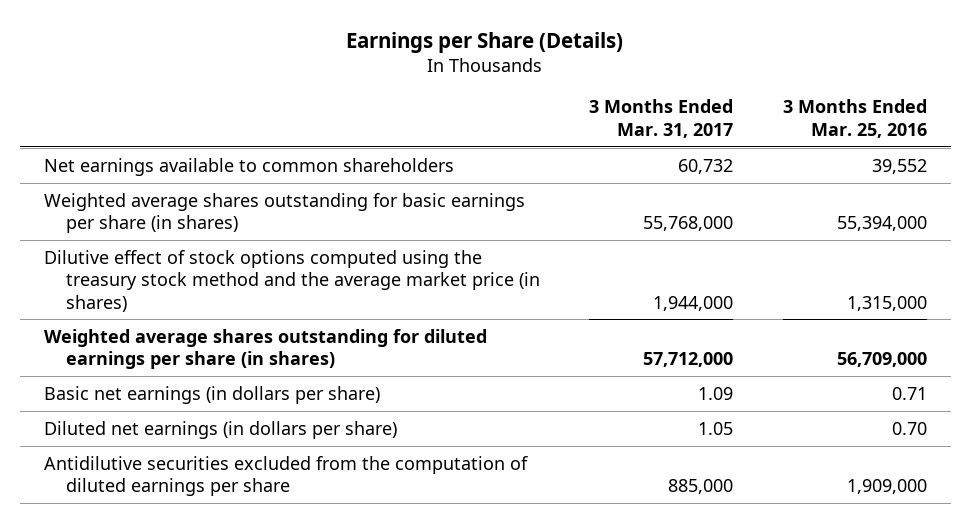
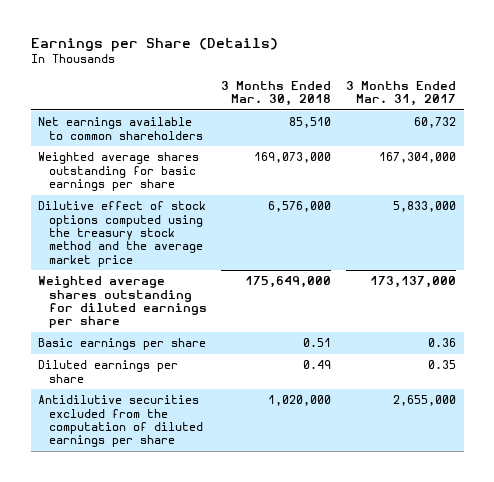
[782,99,927,138] 3 Months Ended Mar. 25, 2016 -> none
none -> [221,80,332,107] 3 Months Ended Mar. 30, 2018
[44,192,526,234] Weighted average shares outstanding for basic earnings per share (in shares) -> [38,152,200,191] Weighted average shares outstanding for basic earnings per share
[643,216,734,232] 55,768,000 -> [379,152,457,164] 167,304,000
[44,249,541,312] Dilutive effect of stock options computed using the treasury stock method and the average market price (in shares) -> [38,201,207,267] Dilutive effect of stock options computed using the treasury stock method and the average market price
[653,295,734,311] 1,944,000 -> [393,201,457,213] 5,833,000
[44,328,488,370] Weighted average shares outstanding for diluted earnings per share (in shares) -> [38,276,207,329] Weighted average shares outstanding for diluted earnings per share
[643,352,734,368] 57,712,000 -> [370,276,457,289] 173,137,000
[44,385,381,404] Basic net earnings (in dollars per share) -> [38,338,207,351] Basic earnings per share
[698,386,734,400] 1.09 -> [428,338,457,348] 0.36
[44,420,398,439] Diluted net earnings (in dollars per share) -> [38,360,179,383] Diluted earnings per share
[698,421,734,435] 1.05 -> [428,360,457,370] 0.35
[668,479,734,495] 885,000 -> [393,395,457,407] 2,655,000

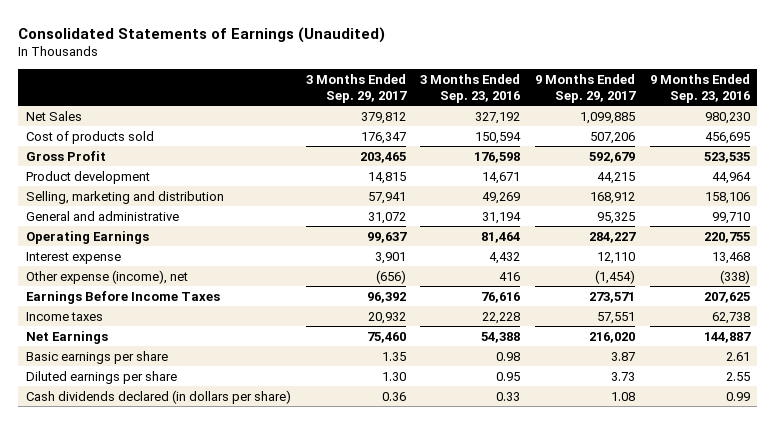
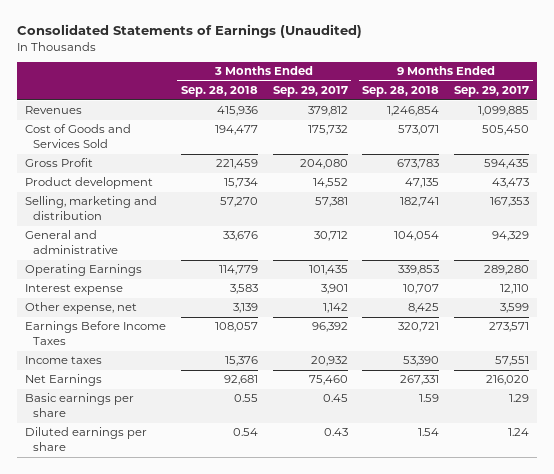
[420,73,521,103] 3 Months Ended Sep. 23, 2016 -> none
[650,73,751,103] 9 Months Ended Sep. 23, 2016 -> none
none -> [180,86,258,98] Sep. 28, 2018
none -> [362,86,440,98] Sep. 28, 2018
[25,130,154,144] Cost of products sold -> none
[25,110,82,121] Net Sales -> [24,106,82,115] Revenues
none -> [24,124,131,149] Cost of Goods and Services Sold
[359,151,406,163] 203,465 -> [299,159,348,170] 204,080
[589,151,636,163] 592,679 -> [484,159,530,170] 594,435
[367,171,406,184] 14,815 -> [312,178,348,189] 14,552
[597,171,636,184] 44,215 -> [492,178,530,189] 43,473
[367,191,406,204] 57,941 -> [314,197,348,208] 57,381
[590,191,636,204] 168,912 -> [490,197,530,208] 167,353
[367,211,406,224] 31,072 -> [313,231,348,242] 30,712
[597,211,636,224] 95,325 -> [492,231,530,242] 94,329
[366,231,407,243] 99,637 -> [308,265,348,276] 101,435
[589,231,637,243] 284,227 -> [484,265,530,276] 289,280
[25,269,188,284] Other expense (income), net -> [24,302,137,315] Other expense, net
[375,269,406,284] (656) -> [322,303,348,314] 1,142
[595,269,636,284] (1,454) -> [500,303,530,314] 3,599
[25,389,291,404] Cash dividends declared (in dollars per share) -> none
[381,351,406,361] 1.35 -> [322,394,348,403] 0.45
[611,351,636,361] 3.87 -> [509,394,530,403] 1.29
[381,371,406,381] 1.30 -> [323,428,348,437] 0.43
[611,371,636,381] 3.73 -> [508,428,530,437] 1.24

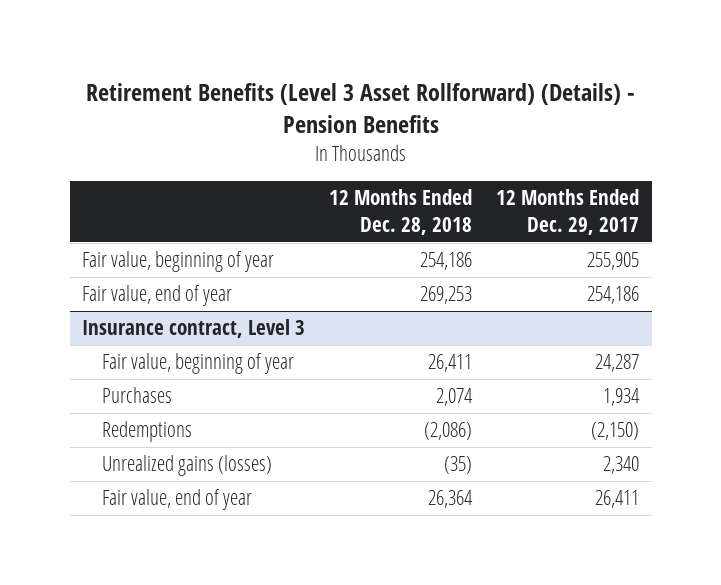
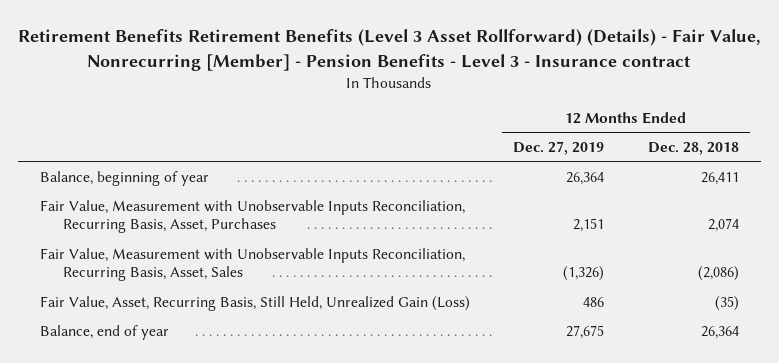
[85,83,635,134] Retirement Benefits (Level 3 Asset Rollforward) (Details) - Pension Benefits -> [18,29,761,71] Retirement Benefits Retirement Benefits (Level 3 Asset Rollforward) (Details) - Fair Value, Nonrecurring [Member] - Pension Benefits - Level 3 - Insurance contract
[496,189,640,235] 12 Months Ended Dec. 29, 2017 -> none
none -> [513,140,605,155] Dec. 27, 2019
[81,251,274,273] Fair value, beginning of year -> none
[81,285,232,307] Fair value, end of year -> none
[81,319,305,339] Insurance contract, Level 3 -> none
[102,353,295,375] Fair value, beginning of year -> [39,170,209,186] Balance, beginning of year
[102,387,173,404] Purchases -> [39,199,465,234] Fair Value, Measurement with Unobservable Inputs Reconciliation, Recurring Basis, Asset, Purchases
[102,421,193,443] Redemptions -> [39,247,465,282] Fair Value, Measurement with Unobservable Inputs Reconciliation, Recurring Basis, Asset, Sales
[102,455,273,477] Unrealized gains (losses) -> [39,295,470,311] Fair Value, Asset, Recurring Basis, Still Held, Unrealized Gain (Loss)
[102,489,253,511] Fair value, end of year -> [39,324,169,340] Balance, end of year

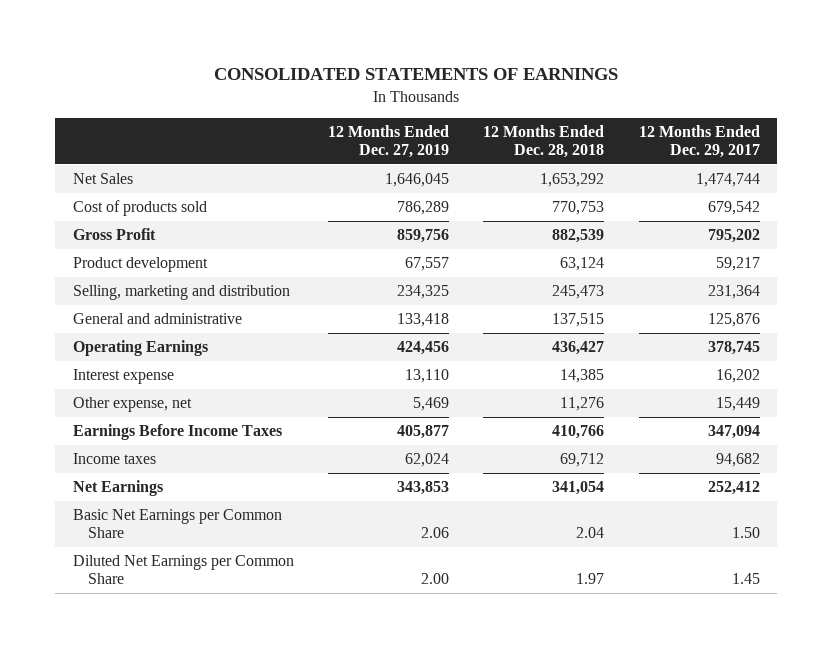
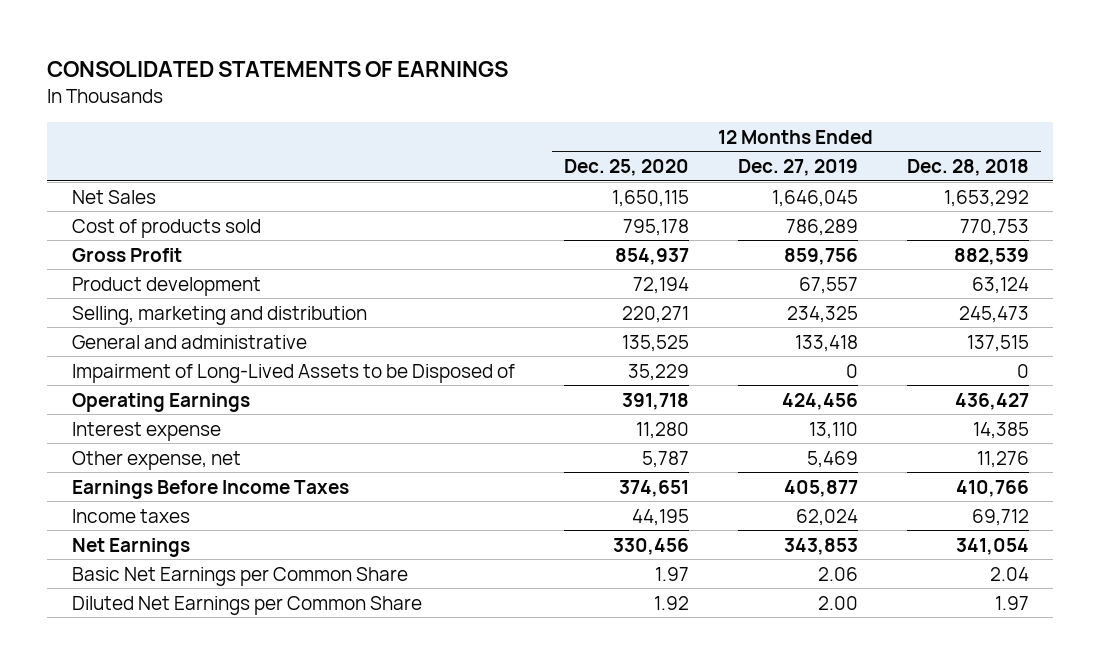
[638,124,760,159] 12 Months Ended Dec. 29, 2017 -> none
none -> [563,158,689,176] Dec. 25, 2020
none -> [71,363,515,383] Impairment of Long-Lived Assets to be Disposed of

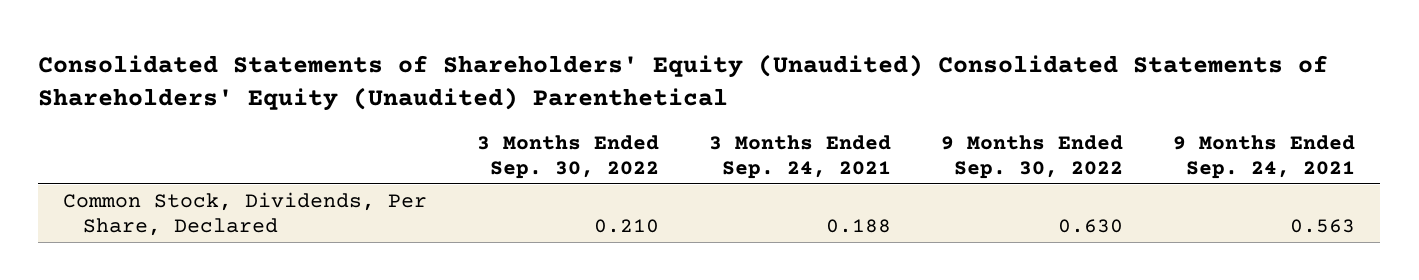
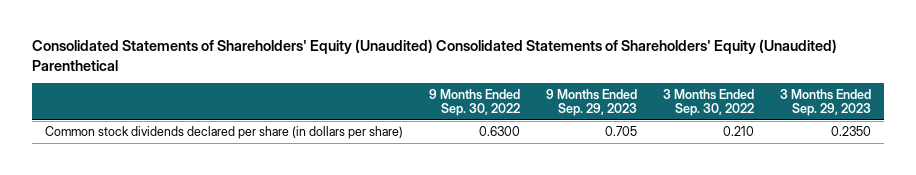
[709,134,892,180] 3 Months Ended Sep. 24, 2021 -> none
[1173,134,1356,180] 9 Months Ended Sep. 24, 2021 -> none
none -> [545,88,637,117] 9 Months Ended Sep. 29, 2023
none -> [780,88,872,117] 3 Months Ended Sep. 29, 2023
[63,192,428,237] Common Stock, Dividends, Per Share, Declared -> [44,126,403,140] Common stock dividends declared per share (in dollars per share)
[1058,219,1124,234] 0.630 -> [478,126,520,137] 0.6300

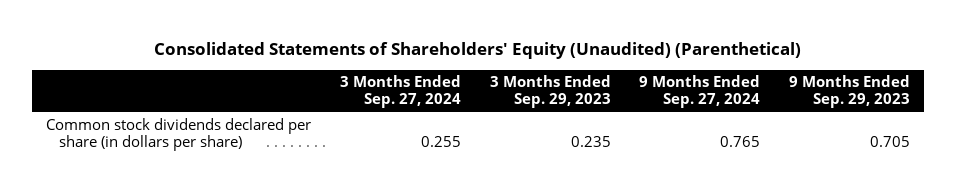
[31,39,837,71] Consolidated Statements of Shareholders' Equity (Unaudited) Consolidated Statements of Shareholders' Equity (Unaudited) Parenthetical -> [154,41,802,59] Consolidated Statements of Shareholders' Equity (Unaudited) (Parenthetical)
[428,88,520,117] 9 Months Ended Sep. 30, 2022 -> none
[663,88,755,117] 3 Months Ended Sep. 30, 2022 -> none
none -> [339,75,461,109] 3 Months Ended Sep. 27, 2024
none -> [639,75,761,109] 9 Months Ended Sep. 27, 2024
[831,126,872,137] 0.2350 -> [570,135,611,147] 0.235

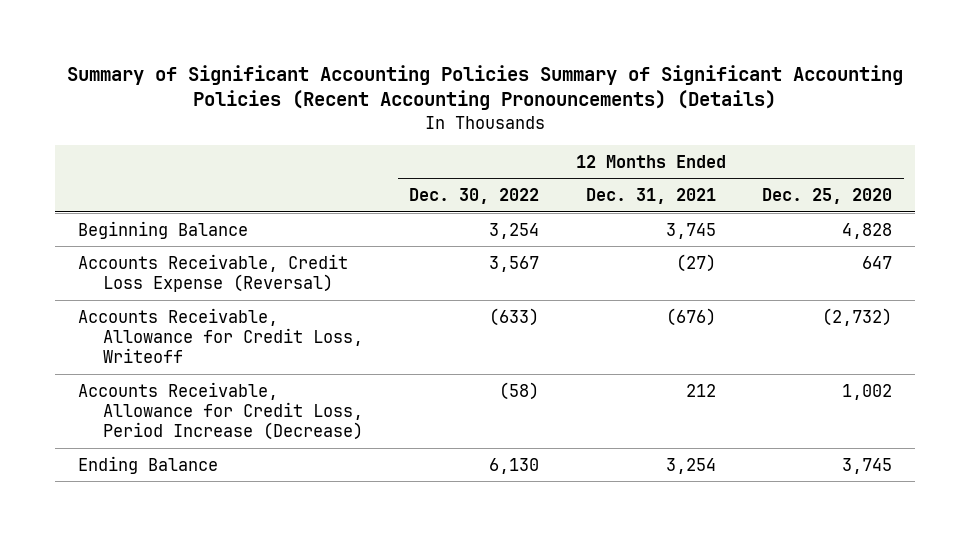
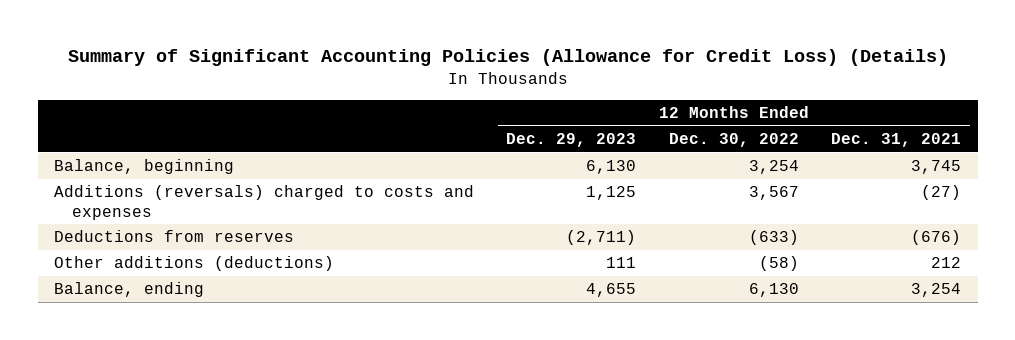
[67,64,904,111] Summary of Significant Accounting Policies Summary of Significant Accounting Policies (Recent Accounting Pronouncements) (Details) -> [67,49,948,67] Summary of Significant Accounting Policies (Allowance for Credit Loss) (Details)
[762,188,893,205] Dec. 25, 2020 -> none
none -> [506,132,637,147] Dec. 29, 2023
[78,220,249,239] Beginning Balance -> [53,159,234,175] Balance, beginning
[78,253,349,292] Accounts Receivable, Credit Loss Expense (Reversal) -> [53,185,474,220] Additions (reversals) charged to costs and expenses
[78,307,363,364] Accounts Receivable, Allowance for Credit Loss, Writeoff -> [53,230,294,243] Deductions from reserves
[78,381,363,441] Accounts Receivable, Allowance for Credit Loss, Period Increase (Decrease) -> [53,256,334,272] Other additions (deductions)
[78,455,219,474] Ending Balance -> [53,282,204,298] Balance, ending

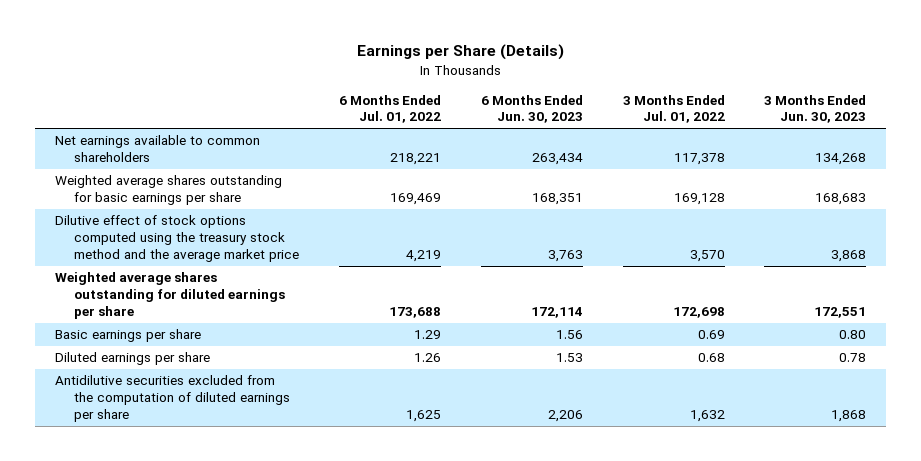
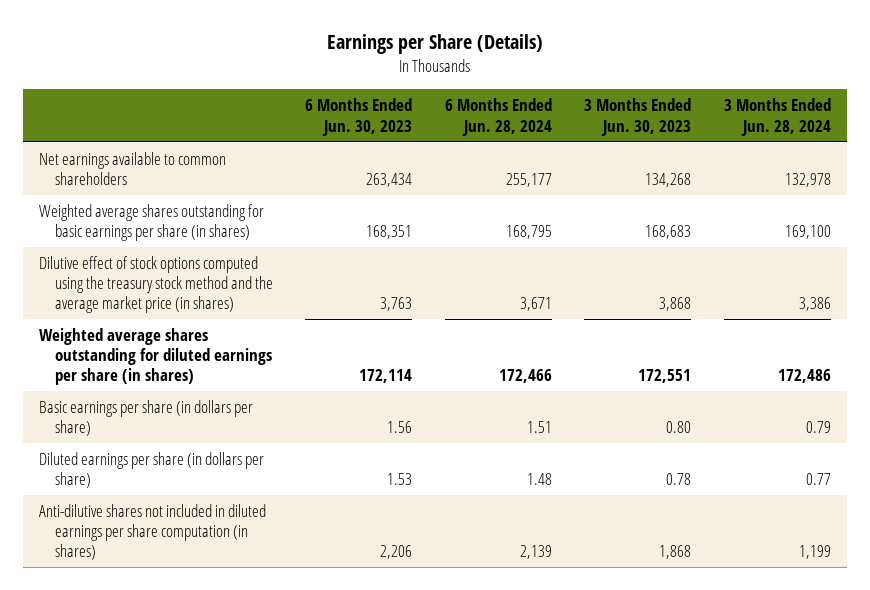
[338,94,441,124] 6 Months Ended Jul. 01, 2022 -> none
[622,94,725,124] 3 Months Ended Jul. 01, 2022 -> none
none -> [444,98,552,136] 6 Months Ended Jun. 28, 2024
none -> [723,98,831,136] 3 Months Ended Jun. 28, 2024
[55,175,283,206] Weighted average shares outstanding for basic earnings per share -> [39,204,265,242] Weighted average shares outstanding for basic earnings per share (in shares)
[55,215,300,262] Dilutive effect of stock options computed using the treasury stock method and the average market price -> [39,256,273,314] Dilutive effect of stock options computed using the treasury stock method and the average market price (in shares)
[55,272,286,319] Weighted average shares outstanding for diluted earnings per share -> [39,328,272,386] Weighted average shares outstanding for diluted earnings per share (in shares)
[55,329,202,343] Basic earnings per share -> [39,400,254,437] Basic earnings per share (in dollars per share)
[55,352,211,366] Diluted earnings per share -> [39,452,265,489] Diluted earnings per share (in dollars per share)
[55,375,291,422] Antidilutive securities excluded from the computation of diluted earnings per share -> [39,504,267,561] Anti-dilutive shares not included in diluted earnings per share computation (in shares)

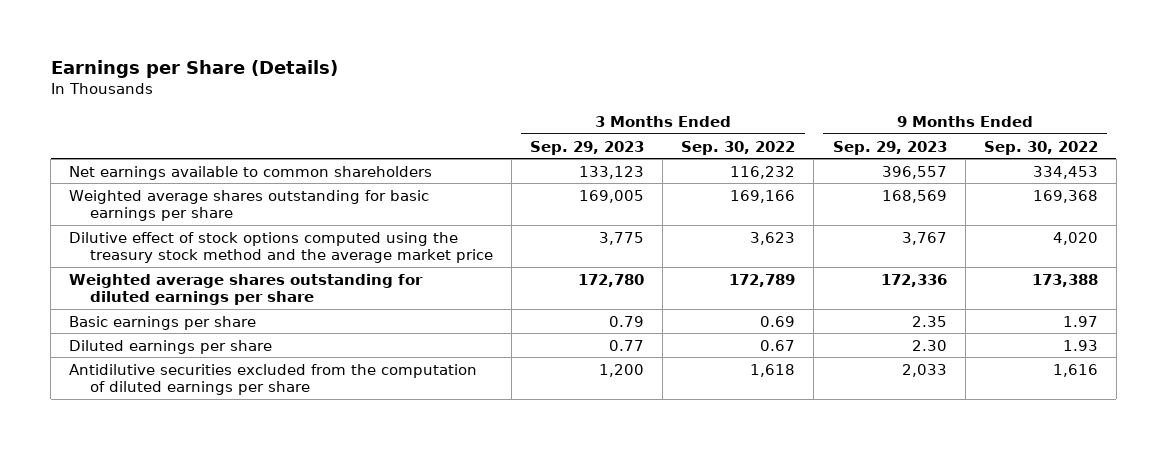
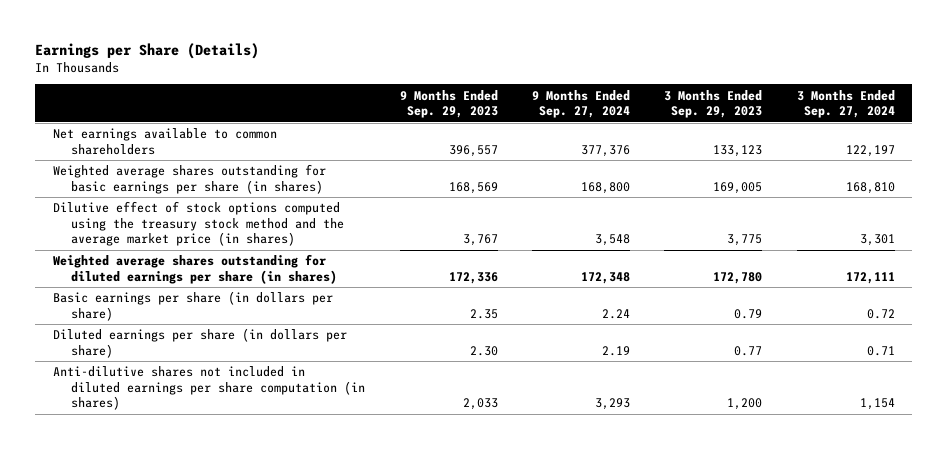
[681,140,796,155] Sep. 30, 2022 -> none
[983,140,1098,155] Sep. 30, 2022 -> none
none -> [532,89,631,119] 9 Months Ended Sep. 27, 2024
none -> [796,89,895,119] 3 Months Ended Sep. 27, 2024
[69,189,430,222] Weighted average shares outstanding for basic earnings per share -> [52,164,326,194] Weighted average shares outstanding for basic earnings per share (in shares)
[69,231,493,264] Dilutive effect of stock options computed using the treasury stock method and the average market price -> [52,201,345,247] Dilutive effect of stock options computed using the treasury stock method and the average market price (in shares)
[69,273,424,306] Weighted average shares outstanding for diluted earnings per share -> [52,254,338,284] Weighted average shares outstanding for diluted earnings per share (in shares)
[69,315,257,330] Basic earnings per share -> [52,291,333,321] Basic earnings per share (in dollars per share)
[69,339,273,354] Diluted earnings per share -> [52,328,347,358] Diluted earnings per share (in dollars per share)
[69,363,478,396] Antidilutive securities excluded from the computation of diluted earnings per share -> [52,366,366,411] Anti-dilutive shares not included in diluted earnings per share computation (in shares)

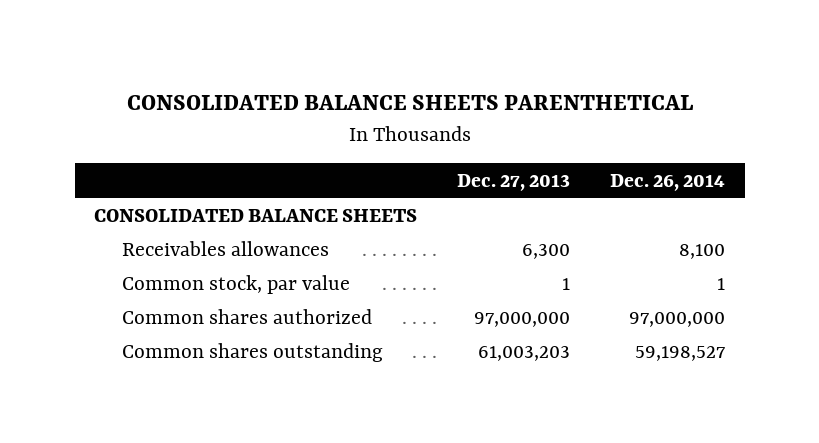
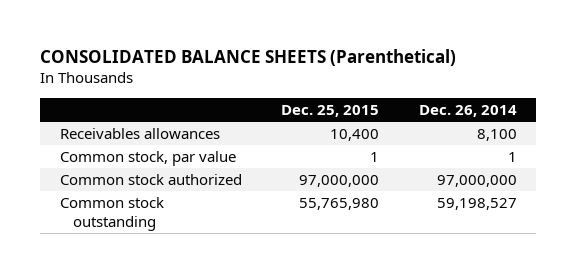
[126,94,693,110] CONSOLIDATED BALANCE SHEETS PARENTHETICAL -> [40,49,457,67] CONSOLIDATED BALANCE SHEETS (Parenthetical)
[457,173,571,191] Dec. 27, 2013 -> none
none -> [281,104,380,117] Dec. 25, 2015
[94,208,418,222] CONSOLIDATED BALANCE SHEETS -> none
[121,308,372,324] Common shares authorized -> [59,174,242,186] Common stock authorized
[121,342,383,362] Common shares outstanding -> [59,197,164,231] Common stock outstanding

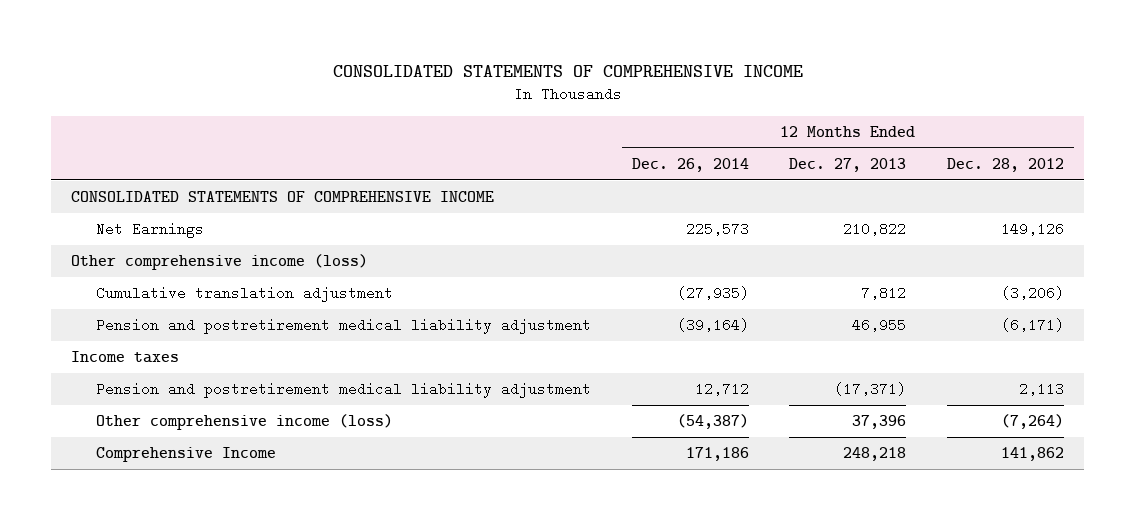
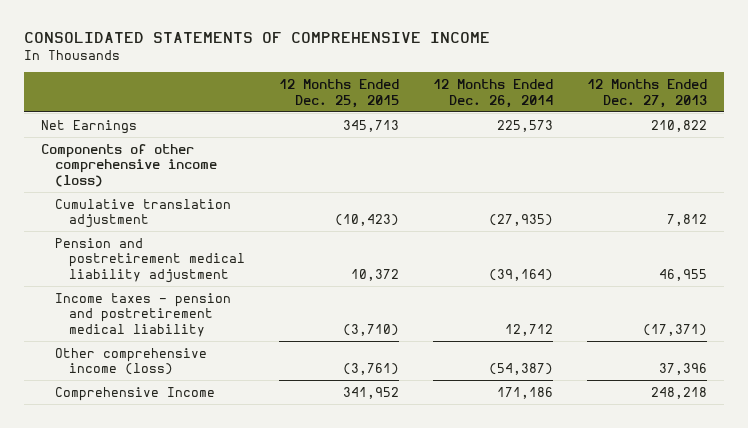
[947,157,1065,172] Dec. 28, 2012 -> none
none -> [279,78,400,108] 12 Months Ended Dec. 25, 2015
[71,191,495,203] CONSOLIDATED STATEMENTS OF COMPREHENSIVE INCOME -> none
[71,254,369,271] Other comprehensive income (loss) -> [40,143,218,188] Components of other comprehensive income (loss)
[71,351,180,364] Income taxes -> none
[96,382,592,399] Pension and postretirement medical liability adjustment -> [55,292,232,338] Income taxes - pension and postretirement medical liability

